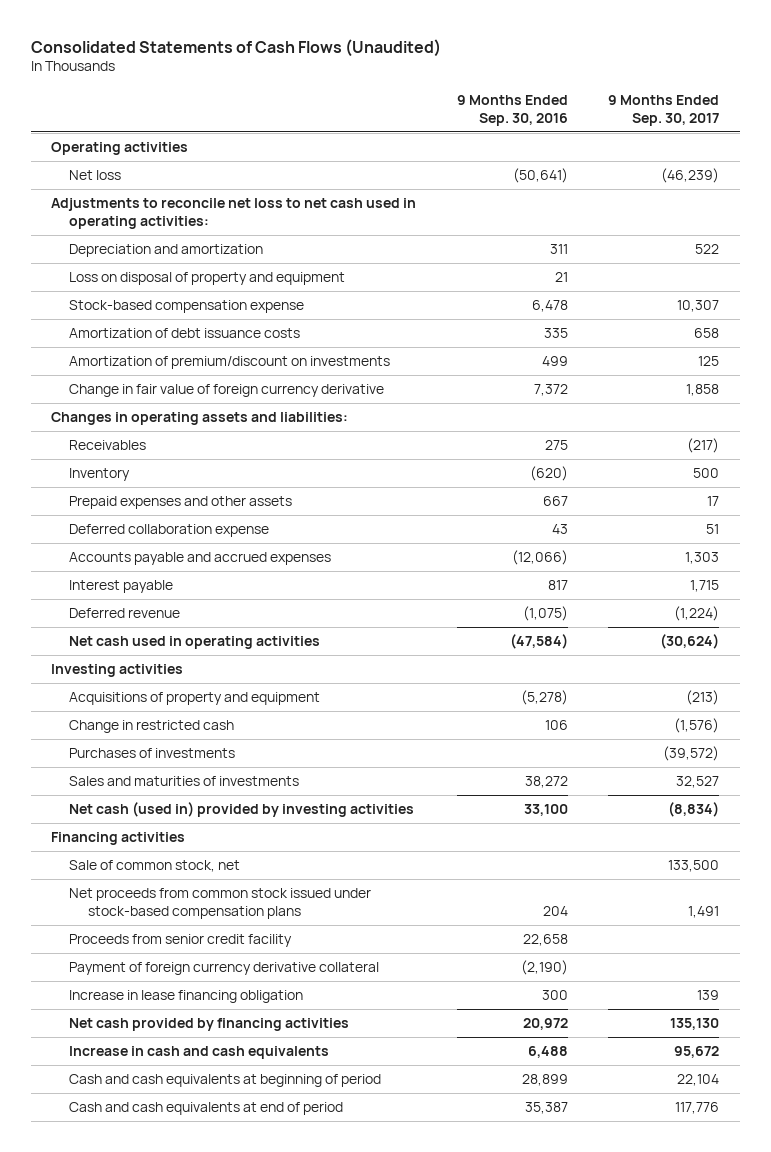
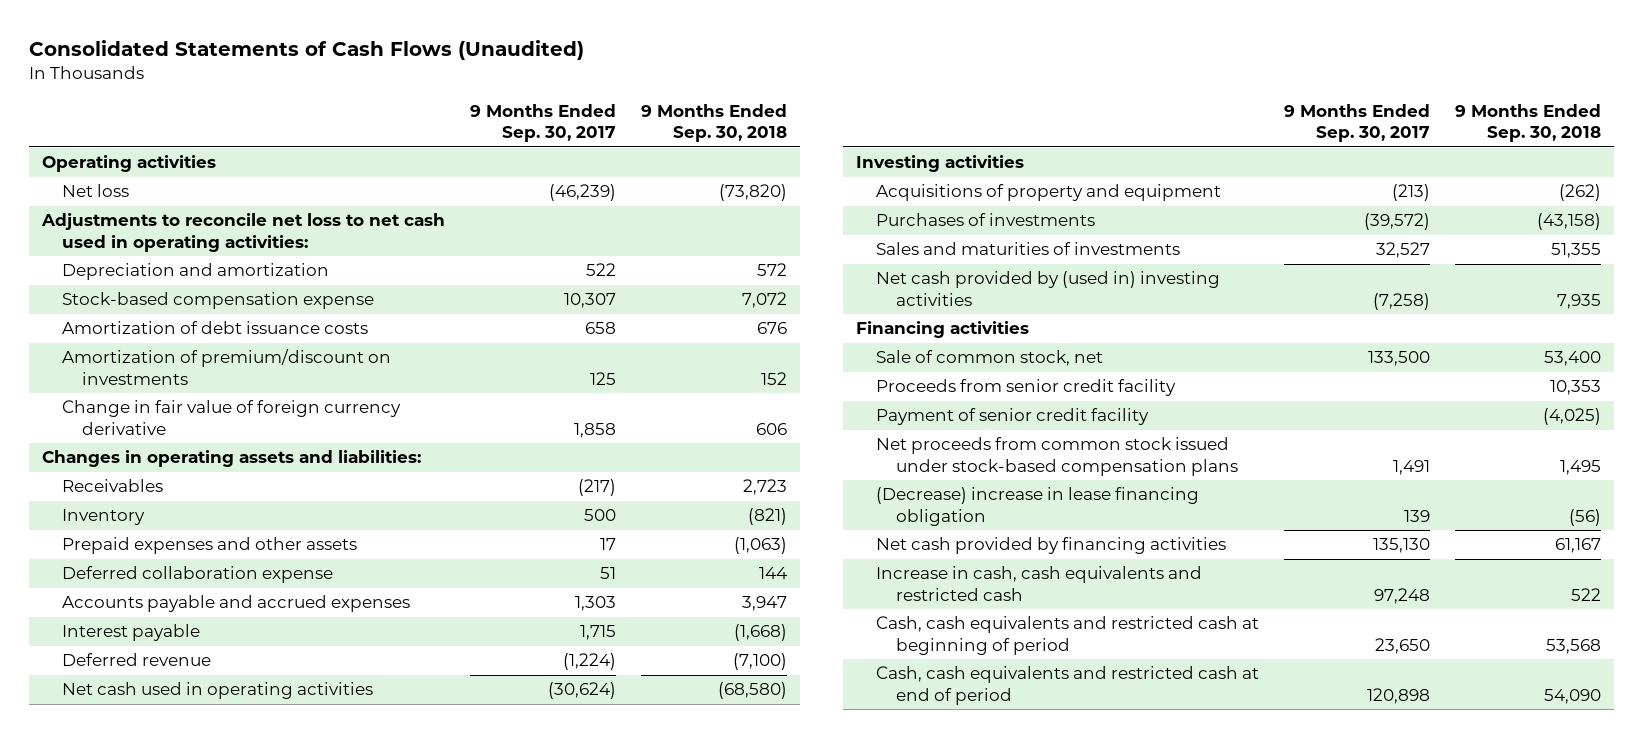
[456,94,568,126] 9 Months Ended Sep. 30, 2016 -> none
none -> [641,103,788,143] 9 Months Ended Sep. 30, 2018
[69,272,346,286] Loss on disposal of property and equipment -> none
[69,720,235,734] Change in restricted cash -> none
[69,802,415,818] Net cash (used in) provided by investing activities -> [875,271,1220,306] Net cash provided by (used in) investing activities
[668,802,720,818] (8,834) -> [1372,292,1430,310] (7,258)
[69,962,380,976] Payment of foreign currency derivative collateral -> none
none -> [875,408,1149,426] Payment of senior credit facility
[69,888,372,920] Net proceeds from common stock issued under stock-based compensation plans -> [875,437,1238,476] Net proceeds from common stock issued under stock-based compensation plans
[69,990,304,1004] Increase in lease financing obligation -> [875,487,1199,526] (Decrease) increase in lease financing obligation
[69,1046,330,1060] Increase in cash and cash equivalents -> [875,566,1202,601] Increase in cash, cash equivalents and restricted cash
[674,1046,720,1059] 95,672 -> [1373,587,1430,604] 97,248
[69,1074,382,1088] Cash and cash equivalents at beginning of period -> [875,616,1259,655] Cash, cash equivalents and restricted cash at beginning of period
[677,1074,720,1087] 22,104 -> [1374,637,1430,654] 23,650
[69,1102,344,1116] Cash and cash equivalents at end of period -> [875,666,1259,705] Cash, cash equivalents and restricted cash at end of period
[675,1102,720,1115] 117,776 -> [1366,687,1430,704] 120,898

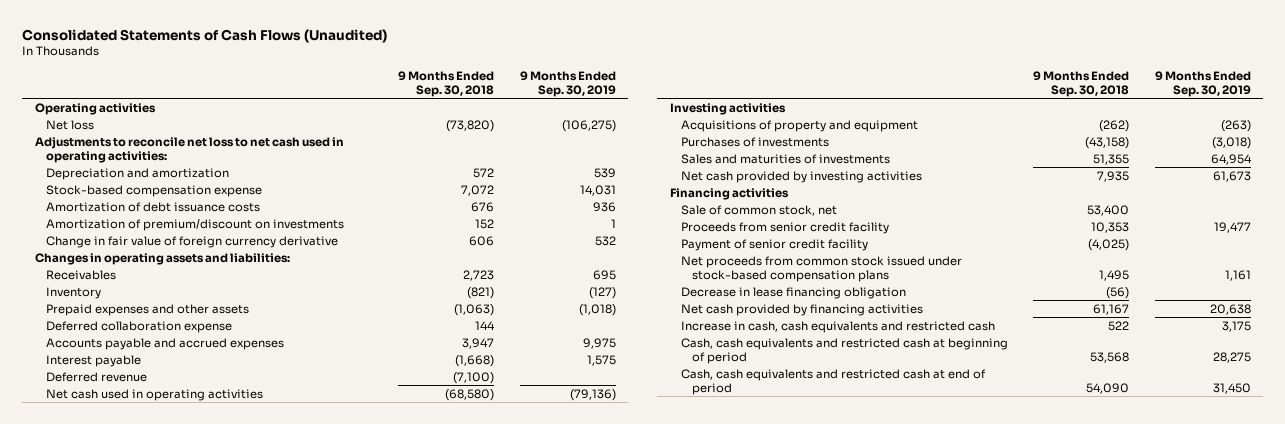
[470,103,617,143] 9 Months Ended Sep. 30, 2017 -> none
none -> [519,70,616,97] 9 Months Ended Sep. 30, 2019
[875,271,1220,306] Net cash provided by (used in) investing activities -> [681,170,923,183] Net cash provided by investing activities
[875,487,1199,526] (Decrease) increase in lease financing obligation -> [681,286,907,299] Decrease in lease financing obligation

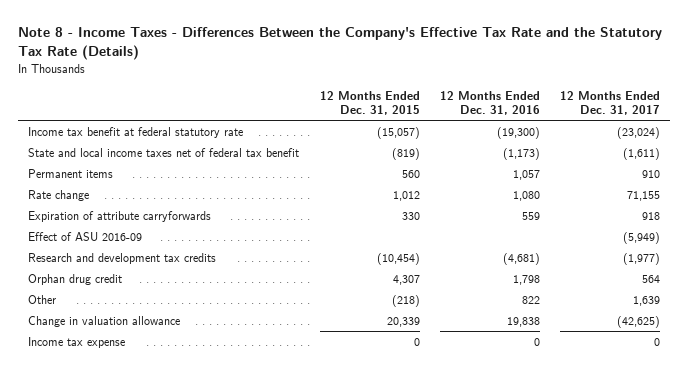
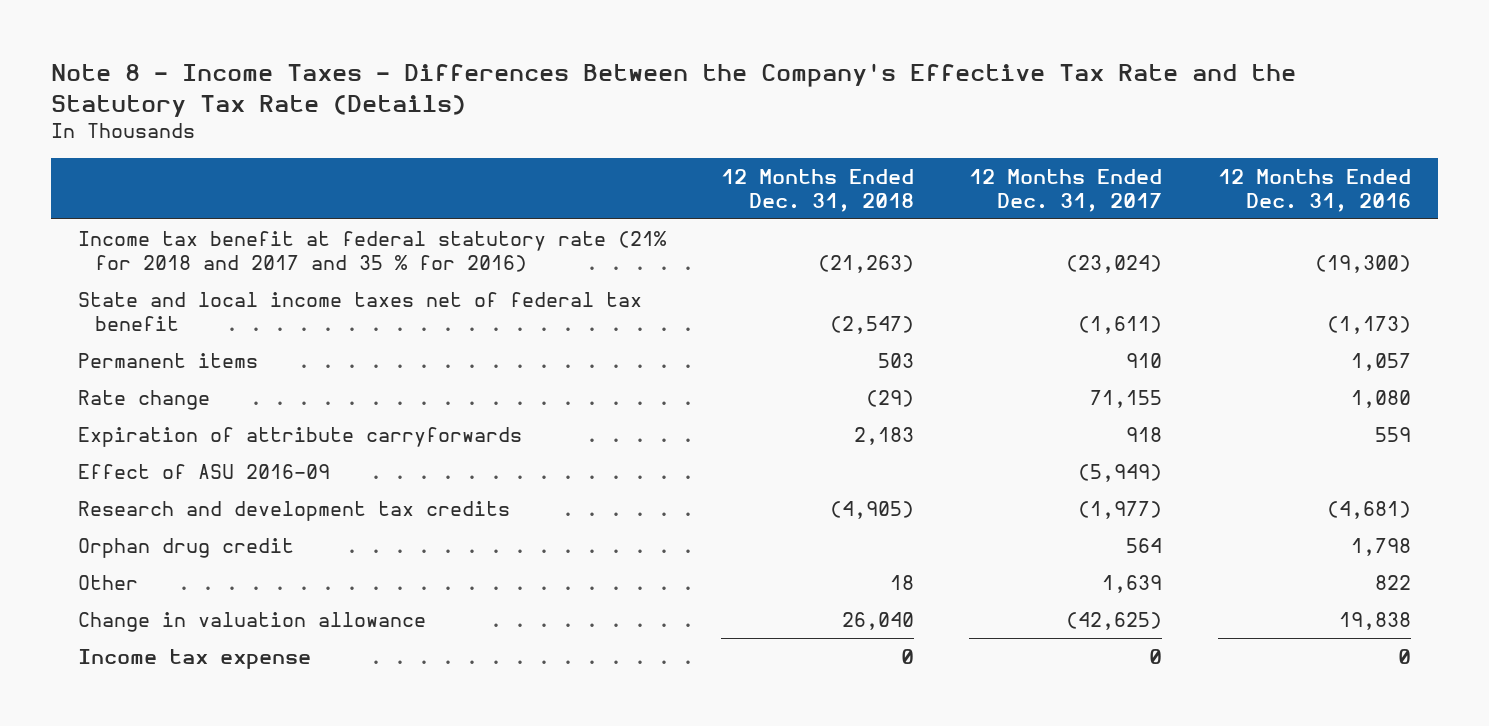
[319,90,420,116] 12 Months Ended Dec. 31, 2015 -> none
none -> [721,168,915,212] 12 Months Ended Dec. 31, 2018
[28,126,244,138] Income tax benefit at federal statutory rate -> [78,230,668,272] Income tax benefit at federal statutory rate (21% for 2018 and 2017 and 35 % for 2016)

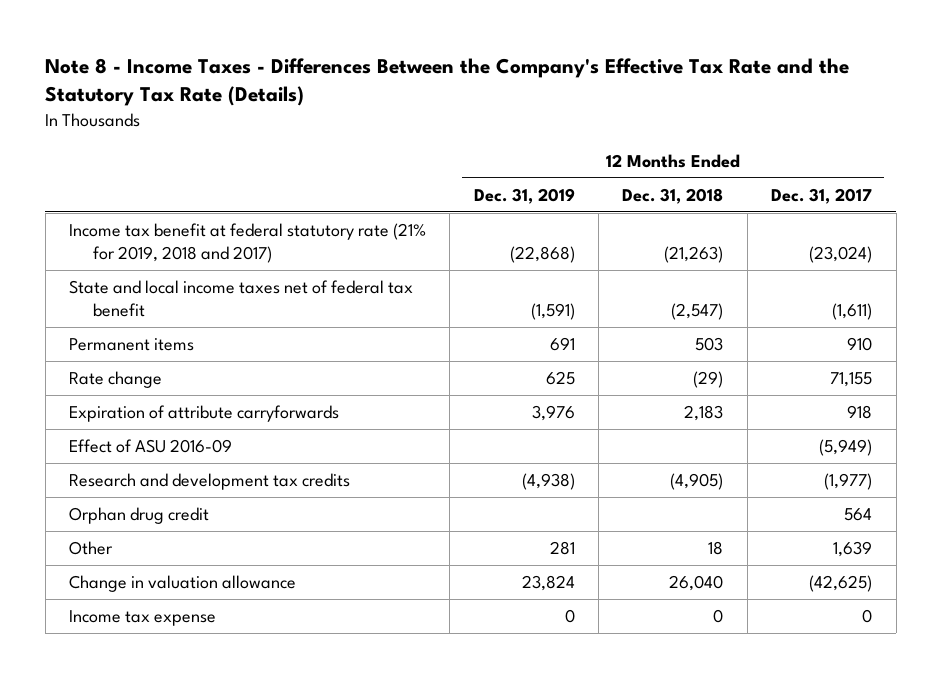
[1217,168,1411,212] 12 Months Ended Dec. 31, 2016 -> none
none -> [473,187,575,204] Dec. 31, 2019
[78,230,668,272] Income tax benefit at federal statutory rate (21% for 2018 and 2017 and 35 % for 2016) -> [68,222,426,263] Income tax benefit at federal statutory rate (21% for 2019, 2018 and 2017)

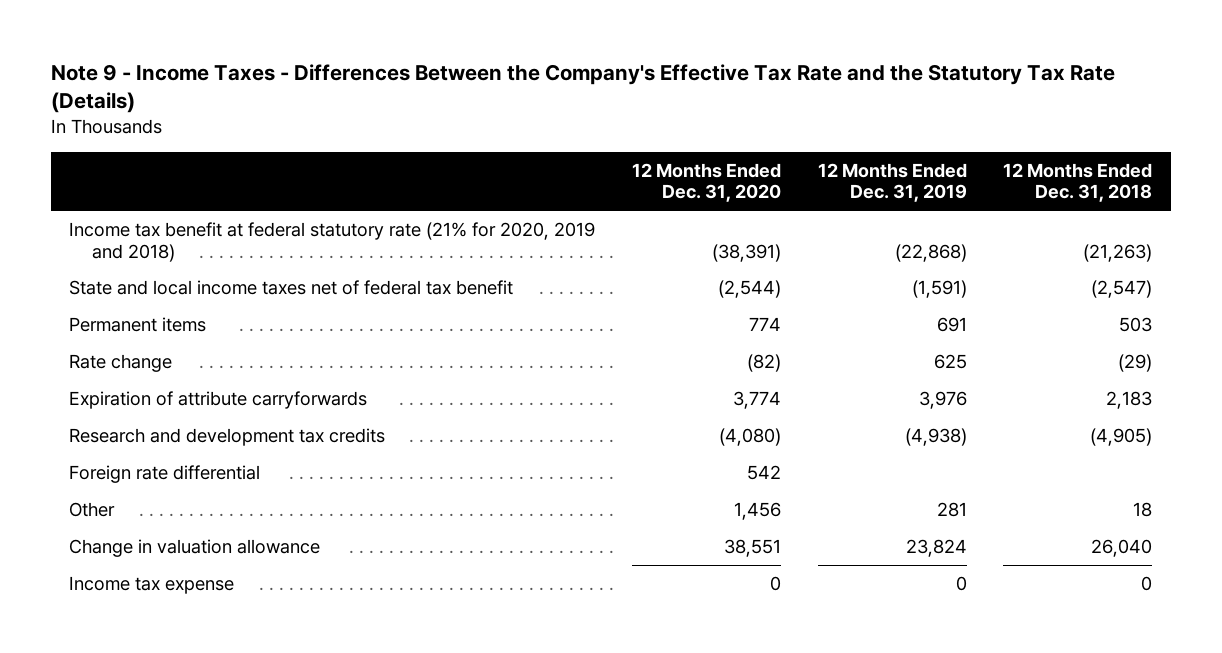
[45,58,850,107] Note 8 - Income Taxes - Differences Between the Company's Effective Tax Rate and the Statutory Tax Rate (Details) -> [51,63,1116,114] Note 9 - Income Taxes - Differences Between the Company's Effective Tax Rate and the Statutory Tax Rate (Details)
[771,187,873,204] Dec. 31, 2017 -> none
none -> [632,162,782,203] 12 Months Ended Dec. 31, 2020
[68,222,426,263] Income tax benefit at federal statutory rate (21% for 2019, 2018 and 2017) -> [69,221,596,262] Income tax benefit at federal statutory rate (21% for 2020, 2019 and 2018)
[68,438,232,453] Effect of ASU 2016-09 -> none
[68,506,209,524] Orphan drug credit -> none
none -> [69,464,261,483] Foreign rate differential

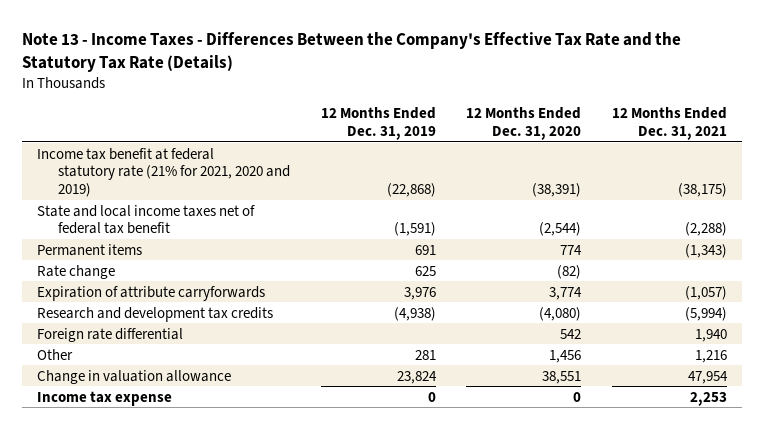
[51,63,1116,114] Note 9 - Income Taxes - Differences Between the Company's Effective Tax Rate and the Statutory Tax Rate (Details) -> [21,31,681,72] Note 13 - Income Taxes - Differences Between the Company's Effective Tax Rate and the Statutory Tax Rate (Details)
[1003,162,1153,203] 12 Months Ended Dec. 31, 2018 -> none
none -> [611,107,727,140] 12 Months Ended Dec. 31, 2021
[69,221,596,262] Income tax benefit at federal statutory rate (21% for 2020, 2019 and 2018) -> [37,147,290,198] Income tax benefit at federal statutory rate (21% for 2021, 2020 and 2019)

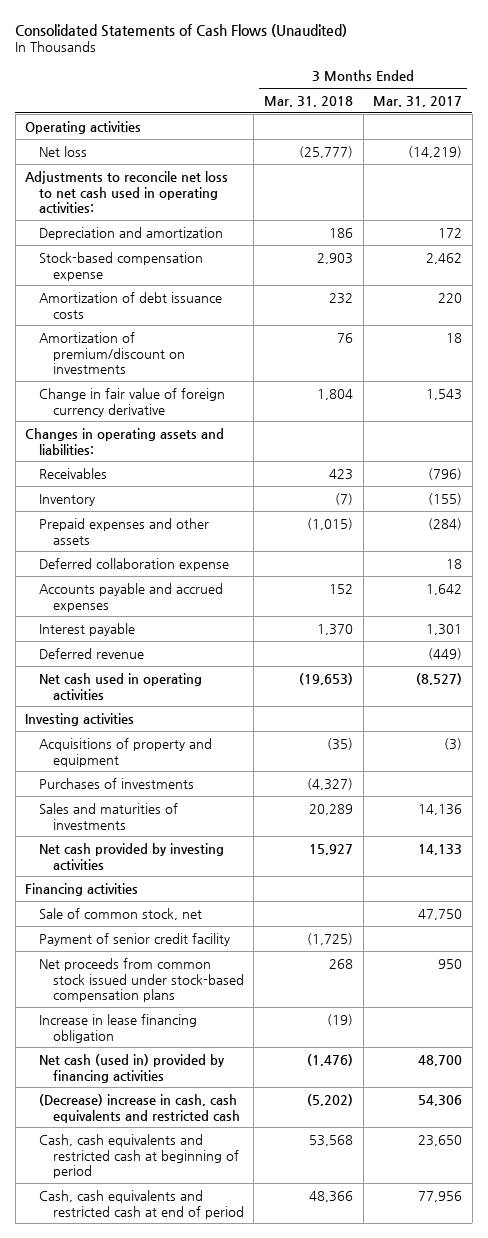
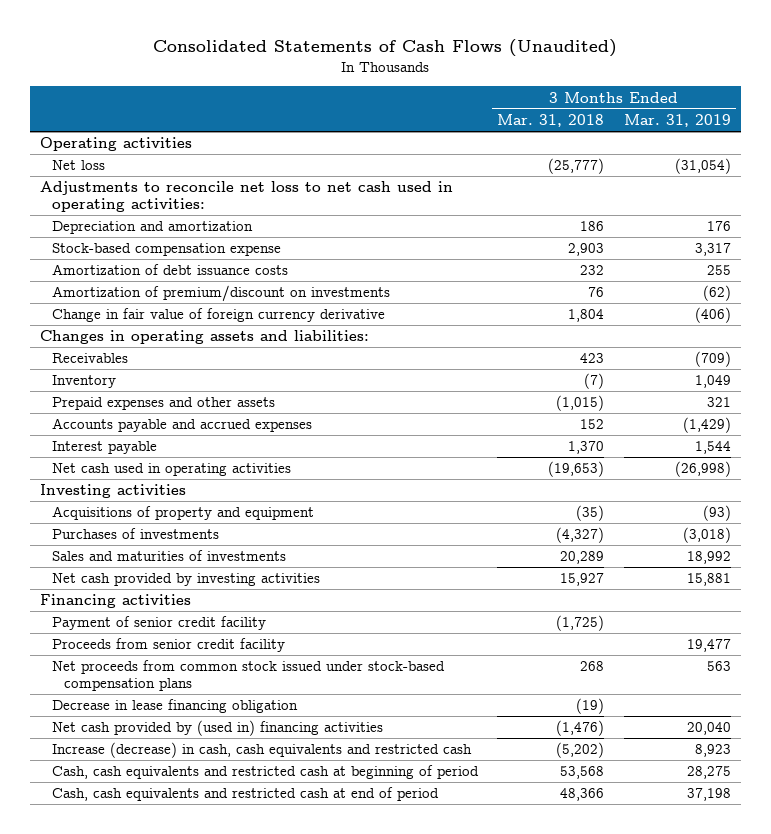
[373,95,463,107] Mar. 31, 2017 -> none
none -> [623,113,731,127] Mar. 31, 2019
[39,557,230,571] Deferred collaboration expense -> none
[39,647,145,659] Deferred revenue -> none
[39,907,203,920] Sale of common stock, net -> none
none -> [51,638,285,653] Proceeds from senior credit facility
[39,1013,198,1043] Increase in lease financing obligation -> [51,699,298,714] Decrease in lease financing obligation
[39,1053,226,1083] Net cash (used in) provided by financing activities -> [51,720,383,737] Net cash provided by (used in) financing activities
[39,1093,240,1123] (Decrease) increase in cash, cash equivalents and restricted cash -> [51,742,472,759] Increase (decrease) in cash, cash equivalents and restricted cash

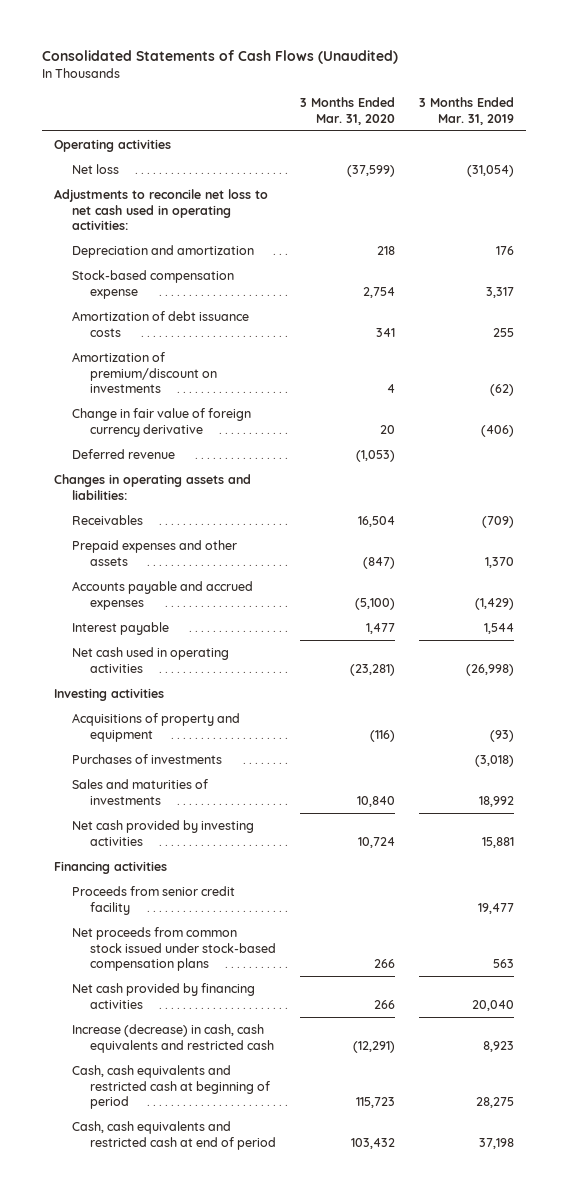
[497,113,605,127] Mar. 31, 2018 -> none
none -> [300,96,396,125] 3 Months Ended Mar. 31, 2020
none -> [72,448,176,459] Deferred revenue
[51,375,116,389] Inventory -> none
[706,397,731,408] 321 -> [484,556,514,568] 1,370
[51,616,266,631] Payment of senior credit facility -> none
[51,699,298,714] Decrease in lease financing obligation -> none
[51,720,383,737] Net cash provided by (used in) financing activities -> [72,982,256,1009] Net cash provided by financing activities

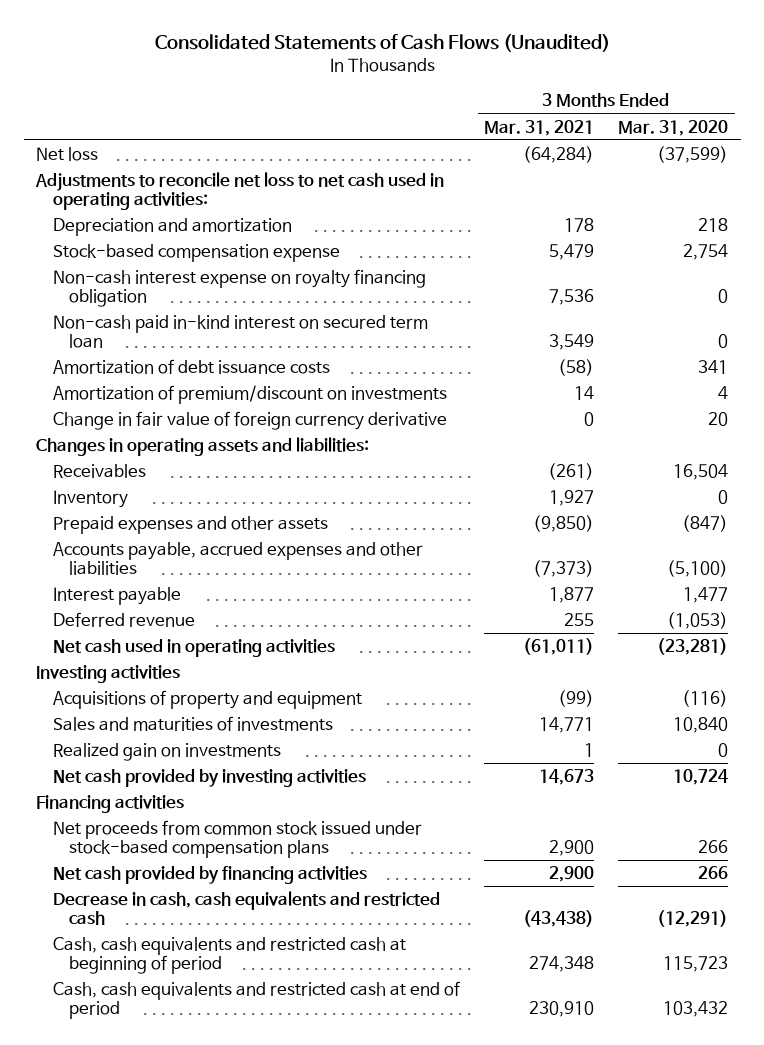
[418,96,514,125] 3 Months Ended Mar. 31, 2019 -> none
none -> [483,119,594,136] Mar. 31, 2021
[54,138,172,152] Operating activities -> none
none -> [52,269,426,308] Non-cash interest expense on royalty financing obligation
none -> [52,315,428,349] Non-cash paid in-kind interest on secured term loan
none -> [52,490,128,509] Inventory
[72,580,254,610] Accounts payable and accrued expenses -> [52,542,423,576] Accounts payable, accrued expenses and other liabilities
[72,448,176,459] Deferred revenue -> [52,612,195,628] Deferred revenue
[72,753,223,764] Purchases of investments -> none
none -> [52,743,281,762] Realized gain on investments
[72,885,236,915] Proceeds from senior credit facility -> none
[72,1023,275,1053] Increase (decrease) in cash, cash equivalents and restricted cash -> [52,891,440,926] Decrease in cash, cash equivalents and restricted cash

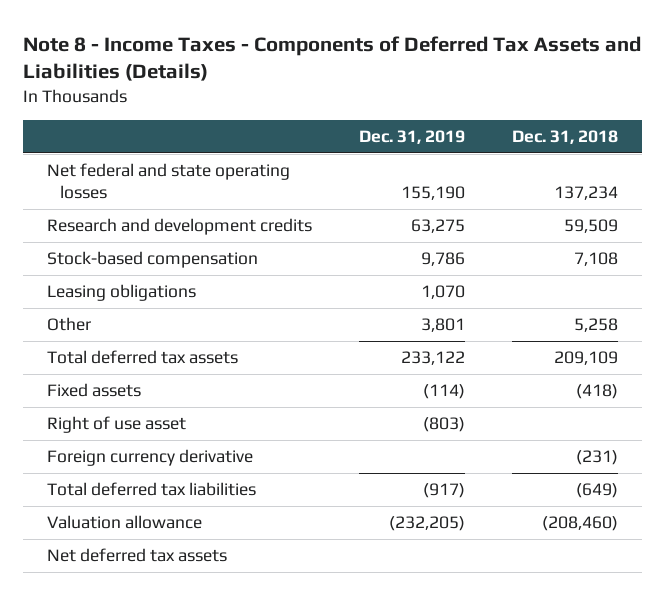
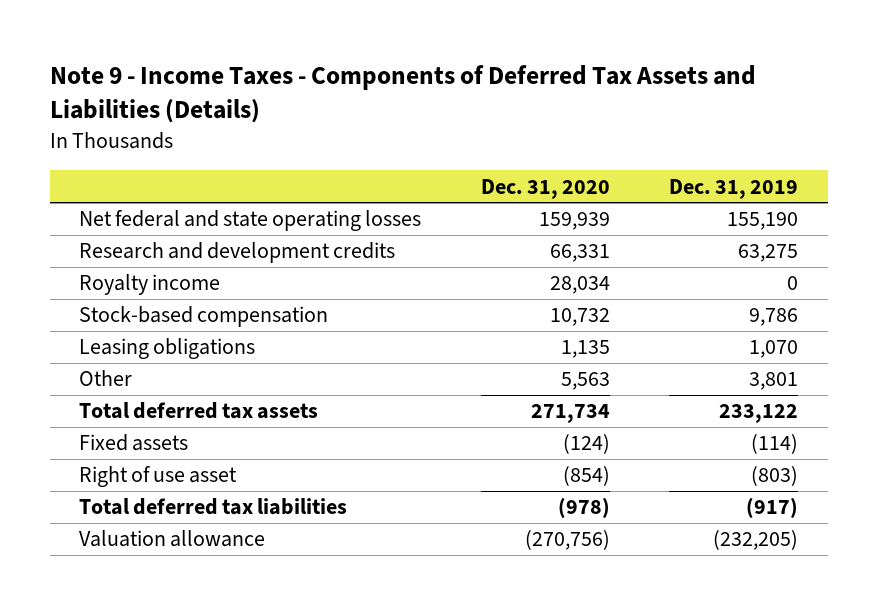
[23,35,642,82] Note 8 - Income Taxes - Components of Deferred Tax Assets and Liabilities (Details) -> [49,65,756,124] Note 9 - Income Taxes - Components of Deferred Tax Assets and Liabilities (Details)
[512,130,619,145] Dec. 31, 2018 -> none
none -> [480,178,610,199] Dec. 31, 2020
none -> [79,274,221,296] Royalty income
[46,449,253,467] Foreign currency derivative -> none
[46,548,227,563] Net deferred tax assets -> none

